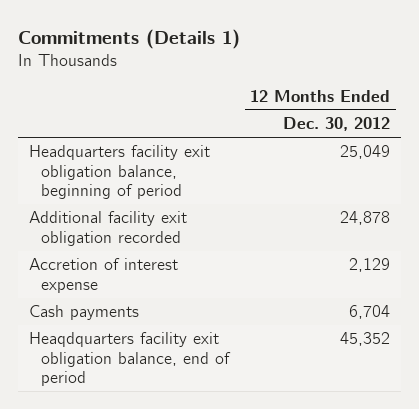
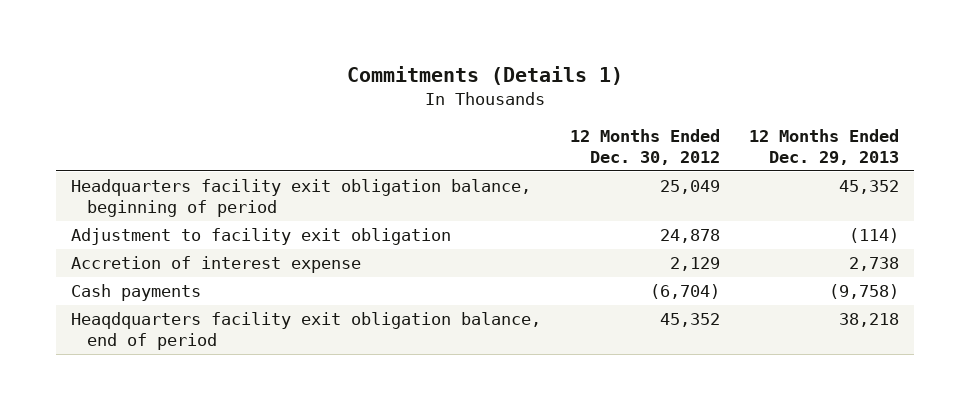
none -> [749,129,900,165] 12 Months Ended Dec. 29, 2013
[28,211,187,246] Additional facility exit obligation recorded -> [71,228,452,246] Adjustment to facility exit obligation
[349,305,391,320] 6,704 -> [650,284,721,300] (6,704)

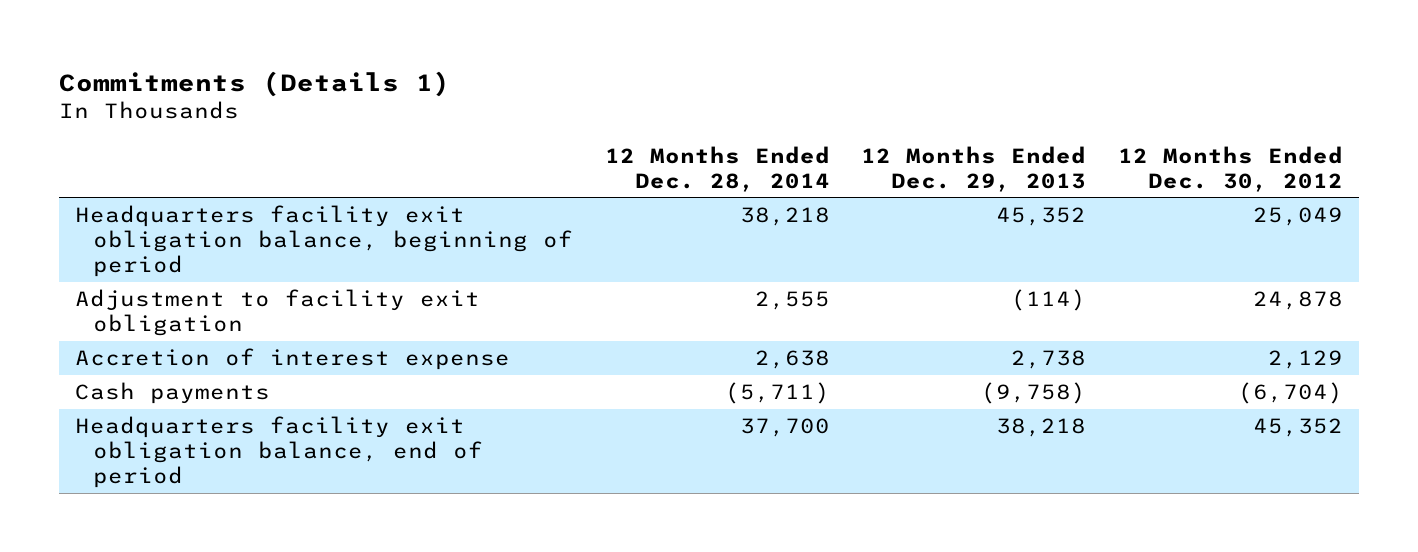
none -> [604,145,830,192] 12 Months Ended Dec. 28, 2014
[71,312,542,350] Heaqdquarters facility exit obligation balance, end of period -> [75,415,483,489] Headquarters facility exit obligation balance, end of period

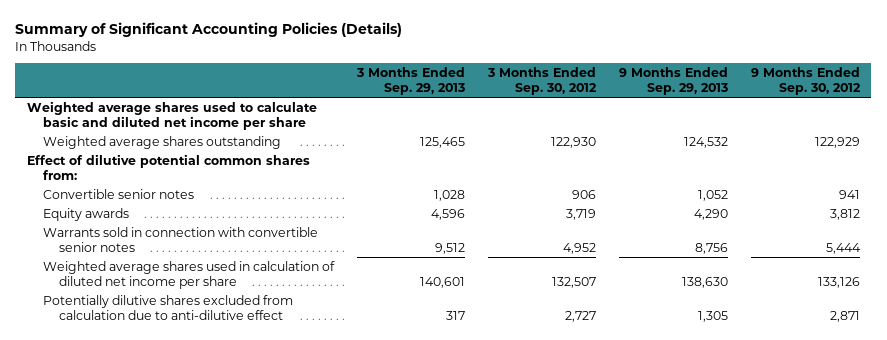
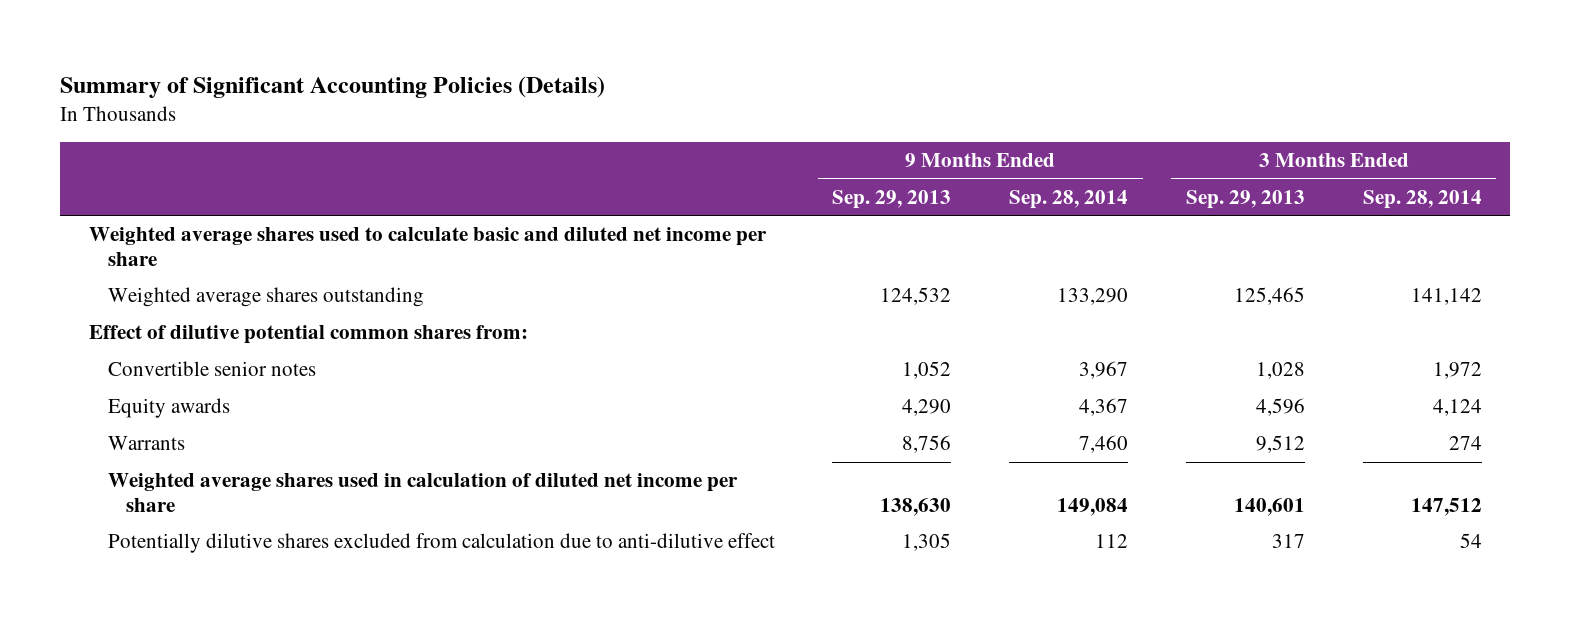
[486,67,597,96] 3 Months Ended Sep. 30, 2012 -> none
[750,67,861,96] 9 Months Ended Sep. 30, 2012 -> none
none -> [1009,189,1129,209] Sep. 28, 2014
none -> [1362,189,1482,209] Sep. 28, 2014
[42,226,318,252] Warrants sold in connection with convertible senior notes -> [107,436,185,451] Warrants

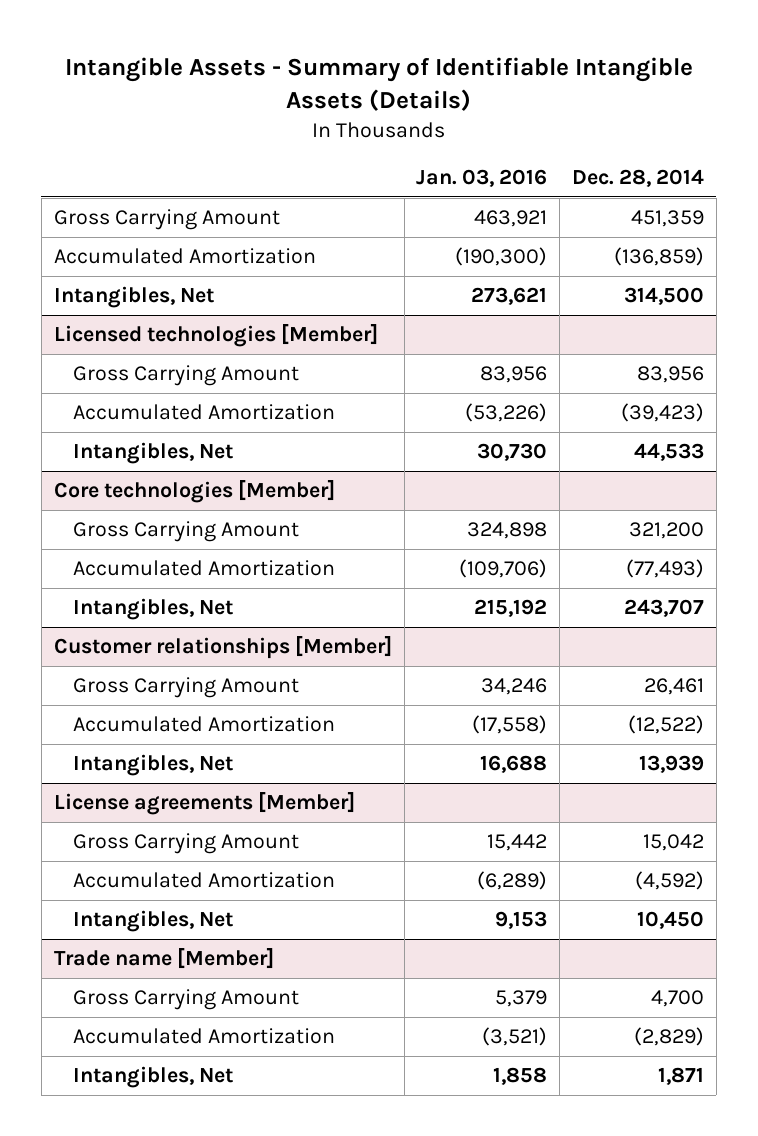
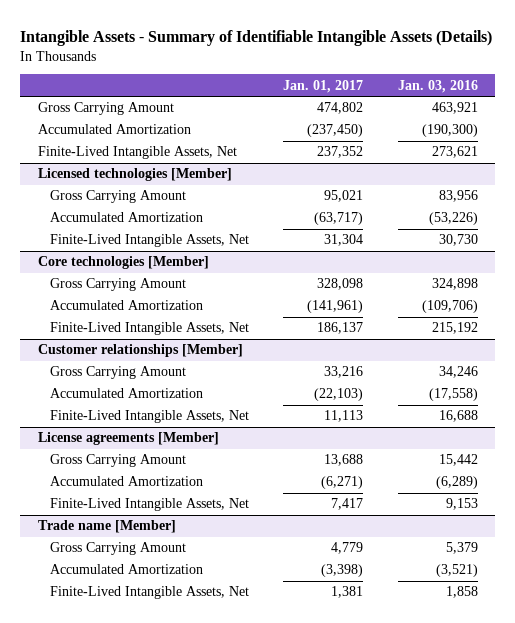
[572,169,705,188] Dec. 28, 2014 -> none
none -> [283,79,364,93] Jan. 01, 2017
[53,286,214,309] Intangibles, Net -> [37,146,237,160] Finite-Lived Intangible Assets, Net
[72,442,233,465] Intangibles, Net -> [49,234,249,248] Finite-Lived Intangible Assets, Net
[72,598,233,621] Intangibles, Net -> [49,322,249,336] Finite-Lived Intangible Assets, Net
[72,754,233,777] Intangibles, Net -> [49,410,249,424] Finite-Lived Intangible Assets, Net
[72,910,233,933] Intangibles, Net -> [49,498,249,512] Finite-Lived Intangible Assets, Net
[72,1066,233,1089] Intangibles, Net -> [49,586,249,600] Finite-Lived Intangible Assets, Net

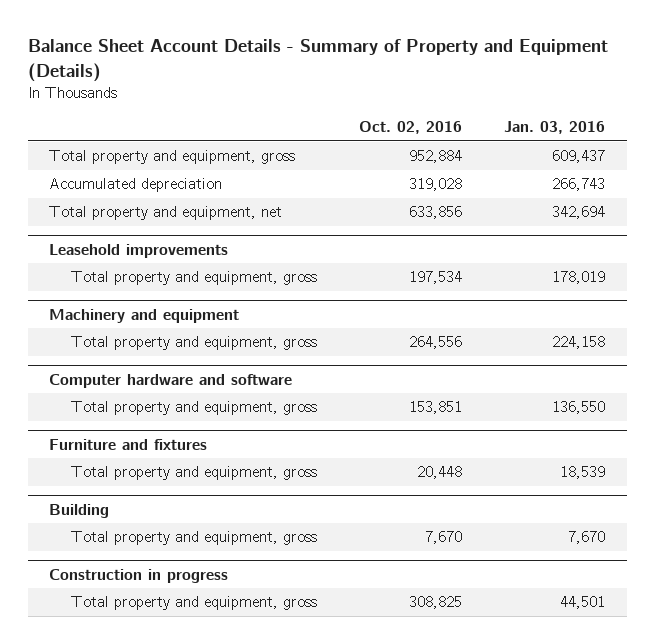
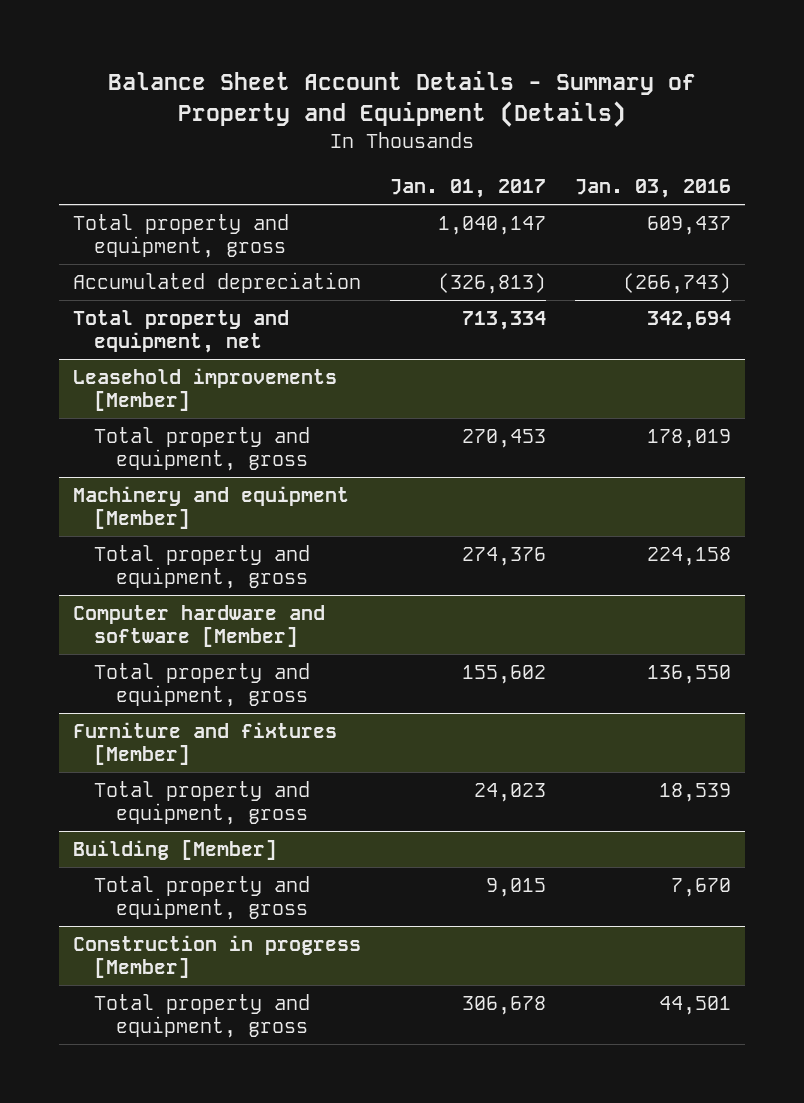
[359,121,463,135] Oct. 02, 2016 -> none
none -> [390,179,547,199] Jan. 01, 2017
[552,178,606,192] 266,743 -> [623,272,732,294] (266,743)
[49,243,229,258] Leasehold improvements -> [73,367,338,412] Leasehold improvements [Member]
[49,308,240,323] Machinery and equipment -> [73,485,350,530] Machinery and equipment [Member]
[49,373,293,388] Computer hardware and software -> [73,604,326,648] Computer hardware and software [Member]
[49,438,208,450] Furniture and fixtures -> [73,721,338,766] Furniture and fixtures [Member]
[49,503,110,518] Building -> [73,839,278,860] Building [Member]
[49,568,229,583] Construction in progress -> [73,934,362,979] Construction in progress [Member]

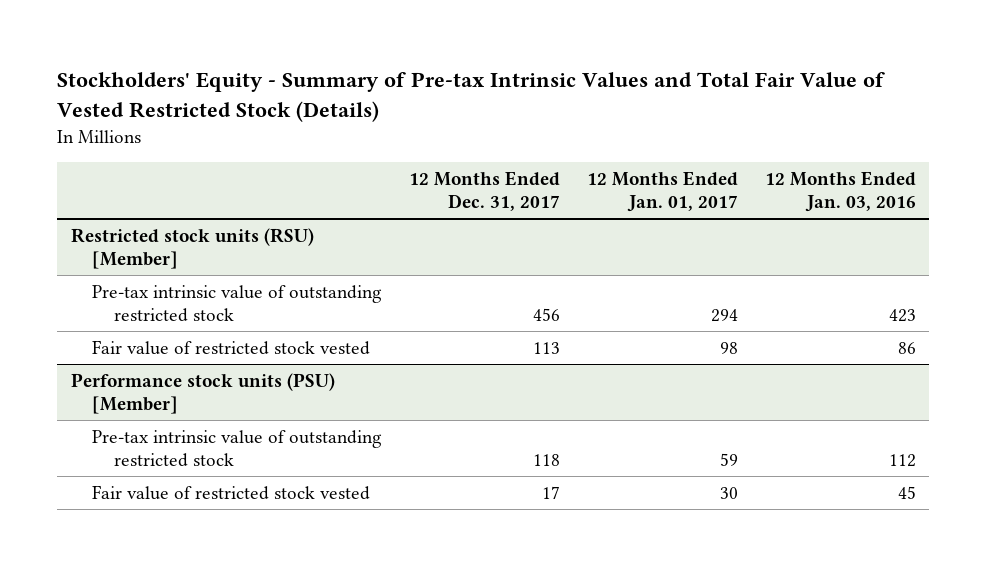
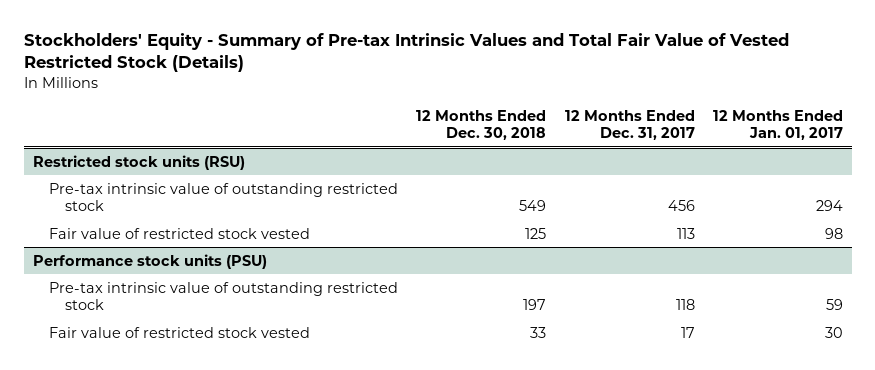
[764,170,916,213] 12 Months Ended Jan. 03, 2016 -> none
none -> [416,110,547,141] 12 Months Ended Dec. 30, 2018
[70,227,314,270] Restricted stock units (RSU) [Member] -> [32,154,245,170] Restricted stock units (RSU)
[70,372,335,415] Performance stock units (PSU) [Member] -> [32,253,267,269] Performance stock units (PSU)

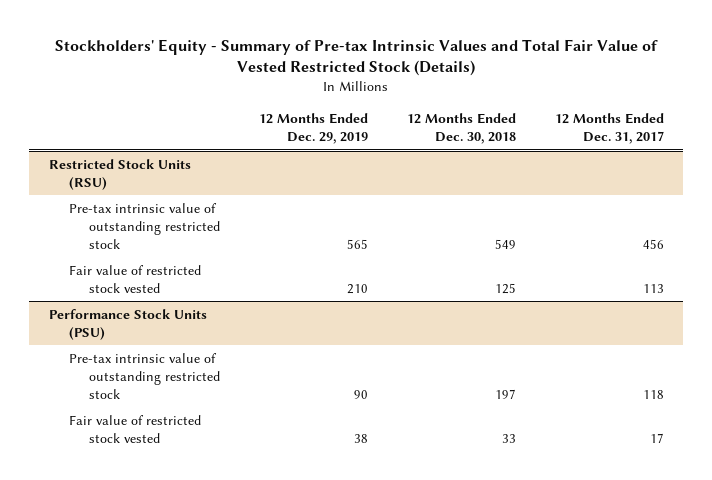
[712,110,843,141] 12 Months Ended Jan. 01, 2017 -> none
none -> [259,112,369,144] 12 Months Ended Dec. 29, 2019
[32,154,245,170] Restricted stock units (RSU) -> [48,158,191,190] Restricted Stock Units (RSU)
[32,253,267,269] Performance stock units (PSU) -> [48,308,207,340] Performance Stock Units (PSU)

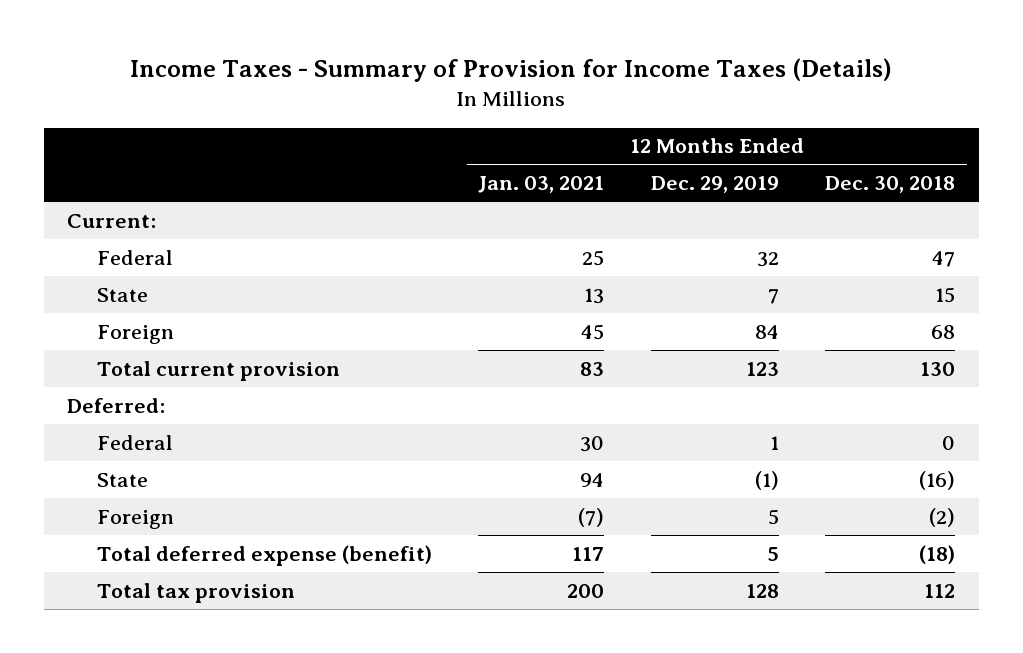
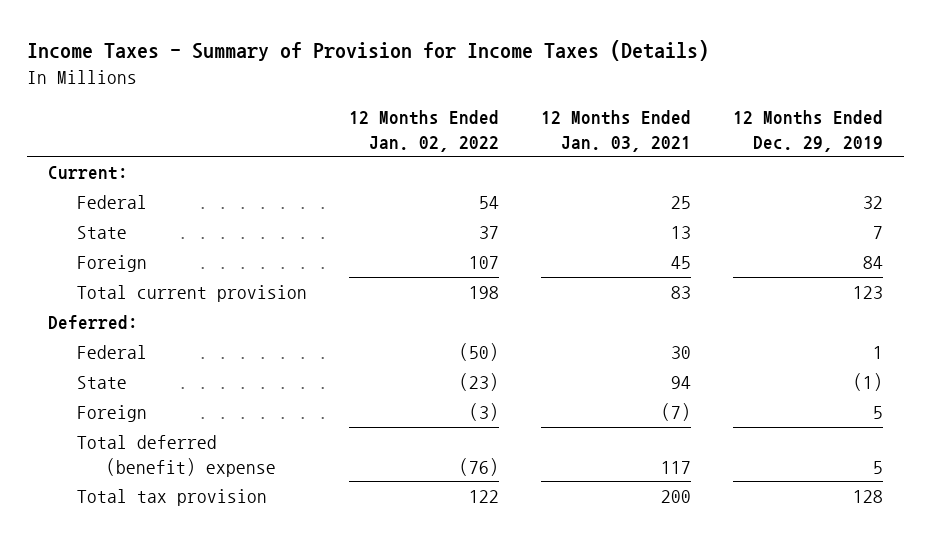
[825,176,956,194] Dec. 30, 2018 -> none
none -> [349,110,500,152] 12 Months Ended Jan. 02, 2022
[97,544,433,566] Total deferred expense (benefit) -> [77,435,277,477] Total deferred (benefit) expense

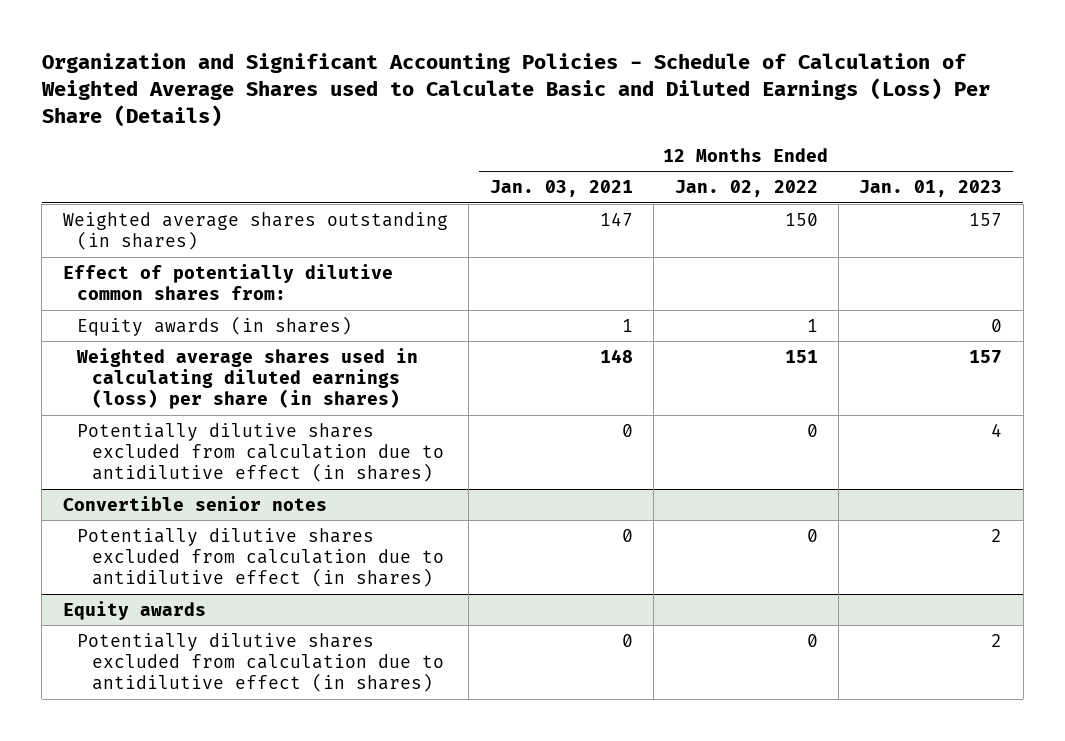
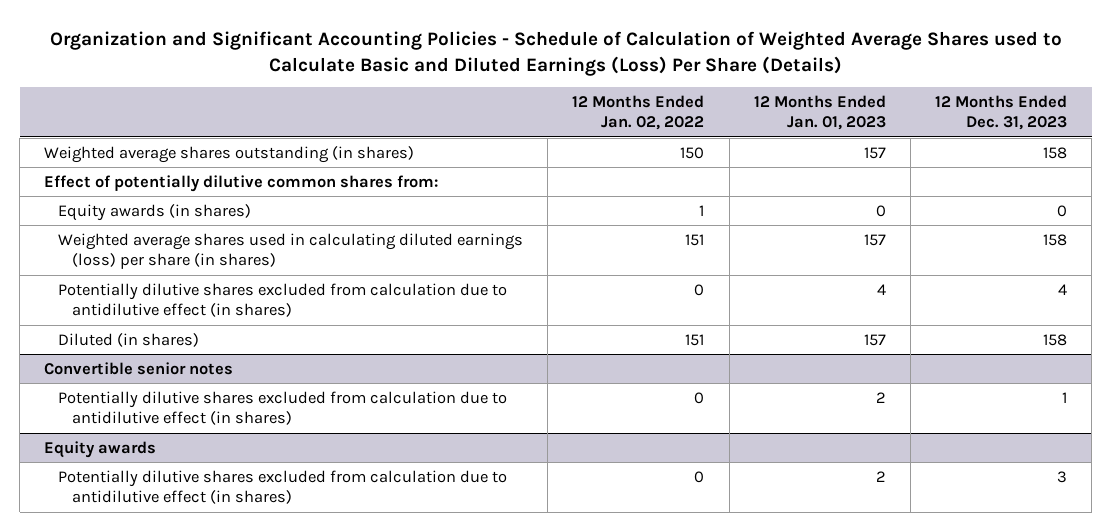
[489,180,633,198] Jan. 03, 2021 -> none
none -> [935,95,1068,131] 12 Months Ended Dec. 31, 2023
none -> [57,332,199,347] Diluted (in shares)

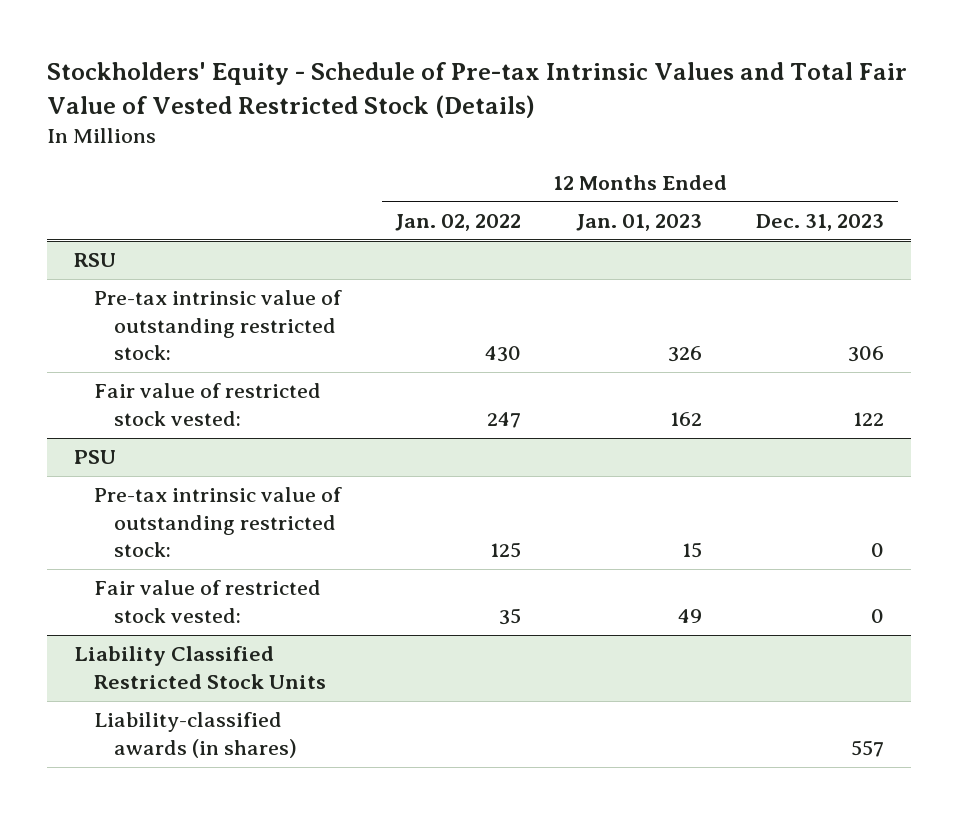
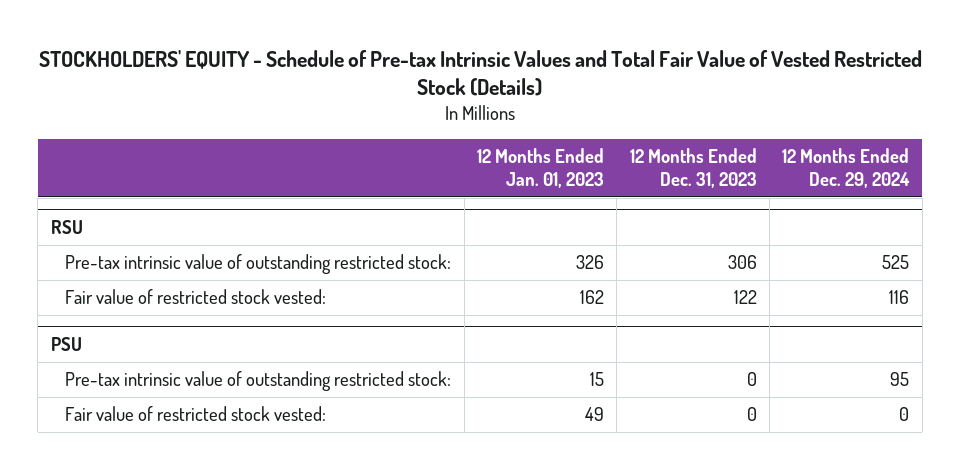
[46,62,907,118] Stockholders' Equity - Schedule of Pre-tax Intrinsic Values and Total Fair Value of Vested Restricted Stock (Details) -> [38,49,922,97] STOCKHOLDERS' EQUITY - Schedule of Pre-tax Intrinsic Values and Total Fair Value of Vested Restricted Stock (Details)
[395,214,522,232] Jan. 02, 2022 -> none
none -> [782,148,911,188] 12 Months Ended Dec. 29, 2024
[73,646,327,689] Liability Classified Restricted Stock Units -> none
[94,712,298,758] Liability-classified awards (in shares) -> none

